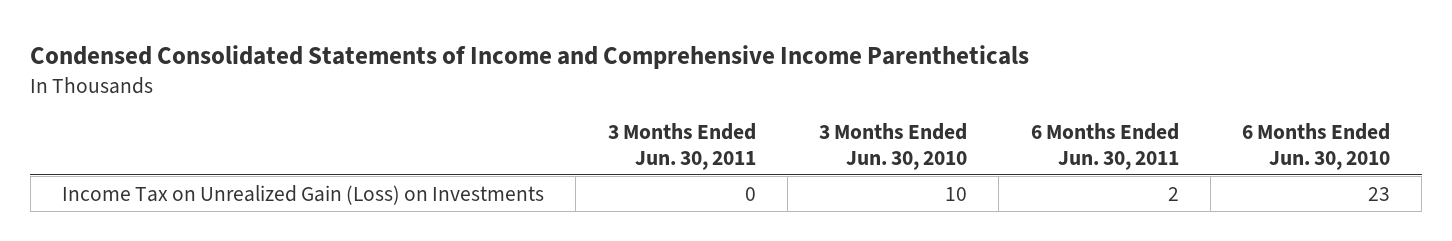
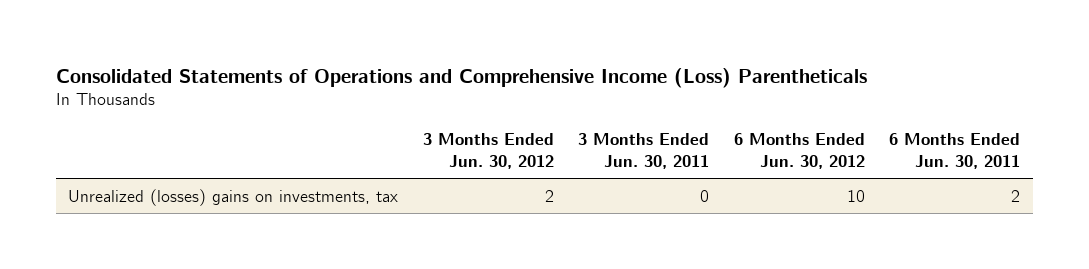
[30,44,1030,69] Condensed Consolidated Statements of Income and Comprehensive Income Parentheticals -> [56,67,868,88] Consolidated Statements of Operations and Comprehensive Income (Loss) Parentheticals
[819,123,968,170] 3 Months Ended Jun. 30, 2010 -> none
[1242,123,1391,170] 6 Months Ended Jun. 30, 2010 -> none
none -> [422,133,554,170] 3 Months Ended Jun. 30, 2012
none -> [733,133,865,170] 6 Months Ended Jun. 30, 2012
[62,184,545,205] Income Tax on Unrealized Gain (Loss) on Investments -> [68,188,399,206] Unrealized (losses) gains on investments, tax

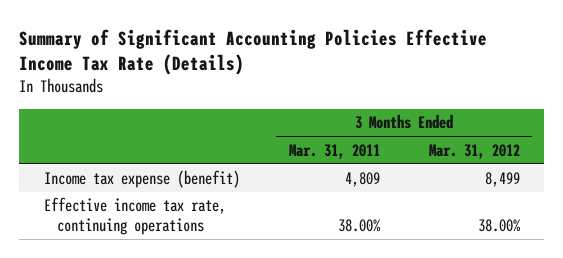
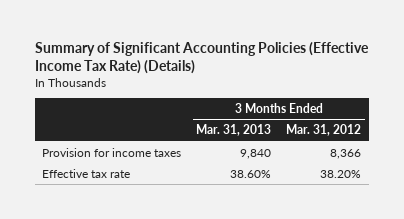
[19,28,488,76] Summary of Significant Accounting Policies Effective Income Tax Rate (Details) -> [34,41,369,75] Summary of Significant Accounting Policies (Effective Income Tax Rate) (Details)
[288,143,380,159] Mar. 31, 2011 -> none
none -> [196,124,272,137] Mar. 31, 2013
[43,170,240,189] Income tax expense (benefit) -> [42,147,182,157] Provision for income taxes
[484,172,520,188] 8,499 -> [330,148,362,159] 8,366
[43,197,226,235] Effective income tax rate, continuing operations -> [42,168,131,178] Effective tax rate
[477,218,520,232] 38.00% -> [320,169,362,178] 38.20%

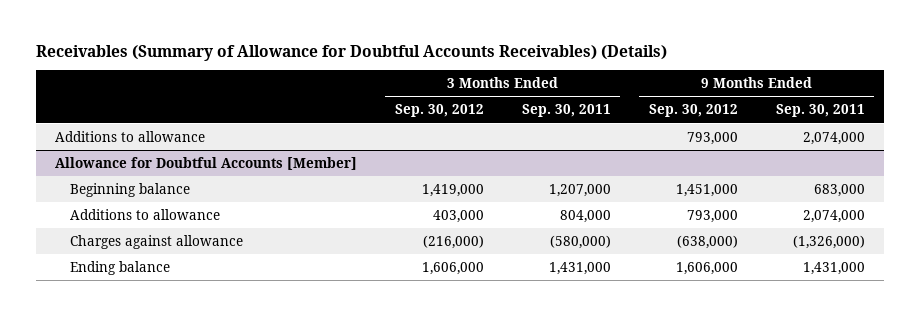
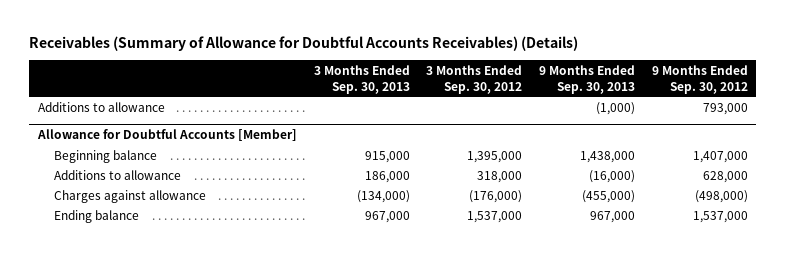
[521,104,611,118] Sep. 30, 2011 -> none
[775,104,865,118] Sep. 30, 2011 -> none
none -> [313,65,410,94] 3 Months Ended Sep. 30, 2013
none -> [539,65,636,94] 9 Months Ended Sep. 30, 2013
[421,183,484,197] 1,419,000 -> [467,150,523,163] 1,395,000
[675,183,738,197] 1,451,000 -> [692,150,748,163] 1,407,000
[432,209,484,223] 403,000 -> [477,170,523,183] 318,000
[686,209,738,223] 793,000 -> [702,170,748,183] 628,000
[422,234,484,249] (216,000) -> [469,189,523,203] (176,000)
[676,234,738,249] (638,000) -> [694,189,748,203] (498,000)
[421,261,484,275] 1,606,000 -> [467,210,523,223] 1,537,000
[675,261,738,275] 1,606,000 -> [692,210,748,223] 1,537,000

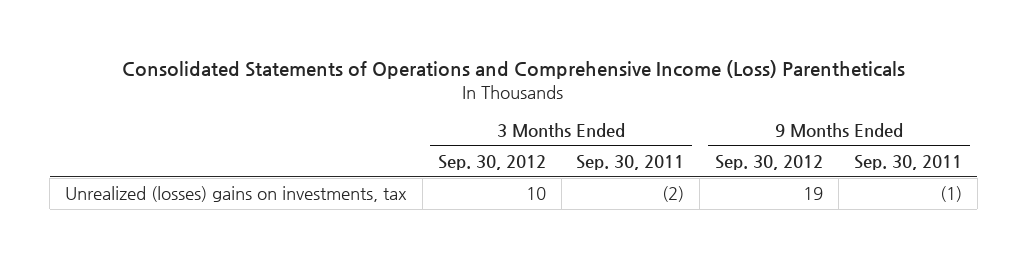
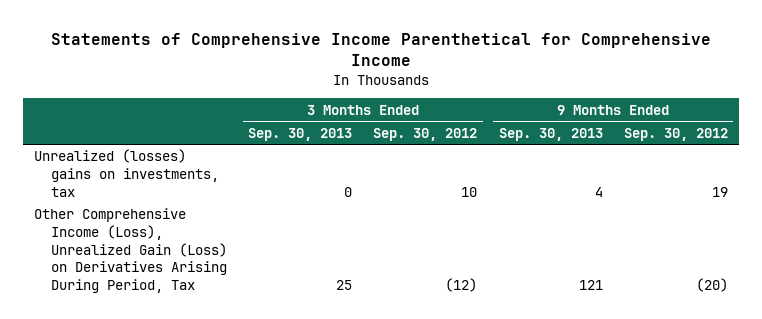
[122,60,906,80] Consolidated Statements of Operations and Comprehensive Income (Loss) Parentheticals -> [51,32,712,67] Statements of Comprehensive Income Parenthetical for Comprehensive Income
[576,154,685,170] Sep. 30, 2011 -> none
[854,154,963,170] Sep. 30, 2011 -> none
none -> [248,127,353,141] Sep. 30, 2013
none -> [498,127,603,141] Sep. 30, 2013
none -> [34,208,227,294] Other Comprehensive Income (Loss), Unrealized Gain (Loss) on Derivatives Arising During Period, Tax

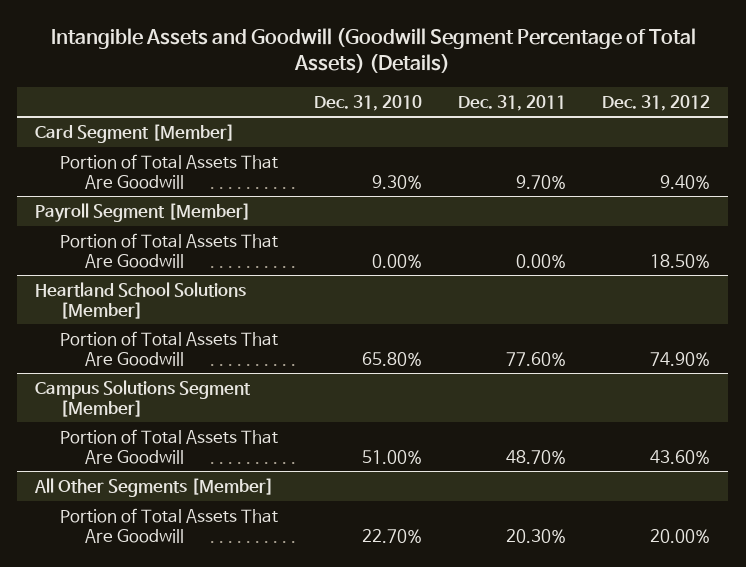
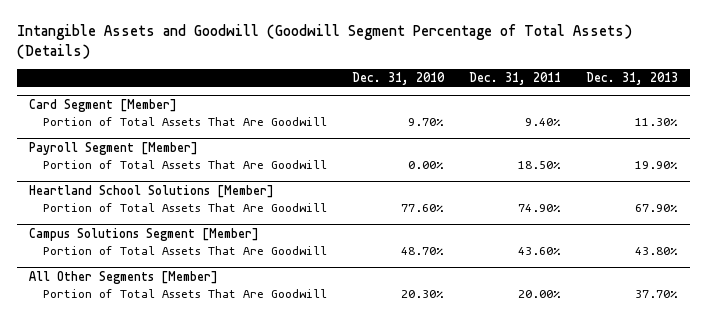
[602,94,711,111] Dec. 31, 2012 -> none
none -> [585,72,678,86] Dec. 31, 2013
[372,174,423,189] 9.30% -> [408,118,445,127] 9.70%
[516,174,567,189] 9.70% -> [524,118,561,127] 9.40%
[516,253,567,268] 0.00% -> [517,161,561,170] 18.50%
[362,351,423,366] 65.80% -> [401,204,445,213] 77.60%
[506,351,567,366] 77.60% -> [517,204,561,213] 74.90%
[362,449,423,464] 51.00% -> [401,247,445,256] 48.70%
[506,449,567,464] 48.70% -> [517,247,561,256] 43.60%
[362,528,423,543] 22.70% -> [401,290,445,299] 20.30%
[506,528,567,543] 20.30% -> [517,290,561,299] 20.00%

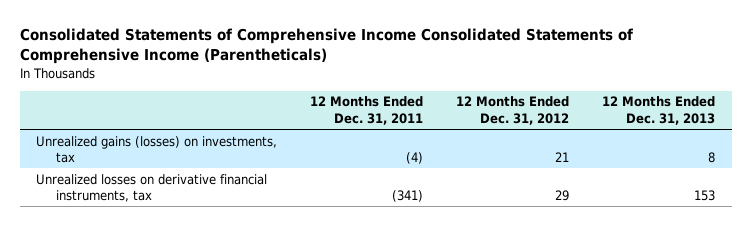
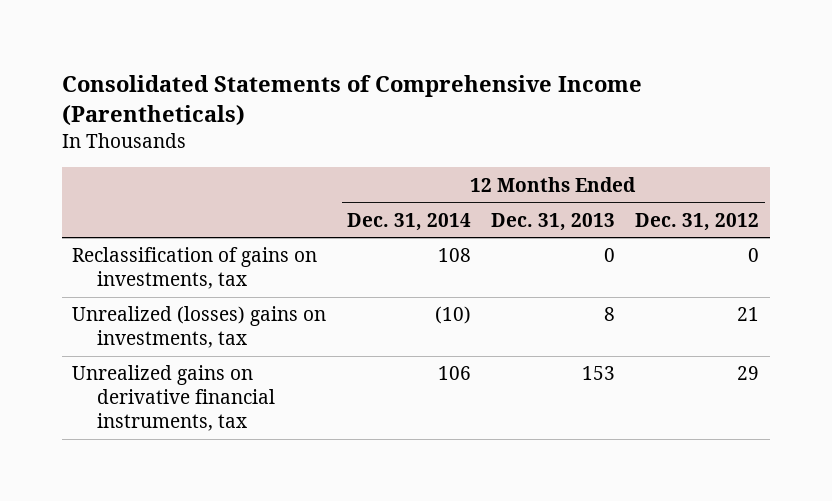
[19,28,633,65] Consolidated Statements of Comprehensive Income Consolidated Statements of Comprehensive Income (Parentheticals) -> [62,75,643,126] Consolidated Statements of Comprehensive Income (Parentheticals)
[310,96,424,125] 12 Months Ended Dec. 31, 2011 -> none
none -> [346,212,471,231] Dec. 31, 2014
none -> [72,247,318,290] Reclassification of gains on investments, tax
[36,135,278,164] Unrealized gains (losses) on investments, tax -> [72,306,327,349] Unrealized (losses) gains on investments, tax
[36,173,268,203] Unrealized losses on derivative financial instruments, tax -> [72,365,275,432] Unrealized gains on derivative financial instruments, tax

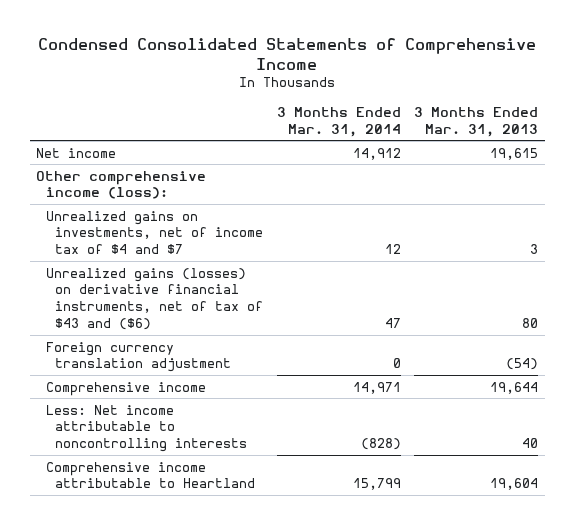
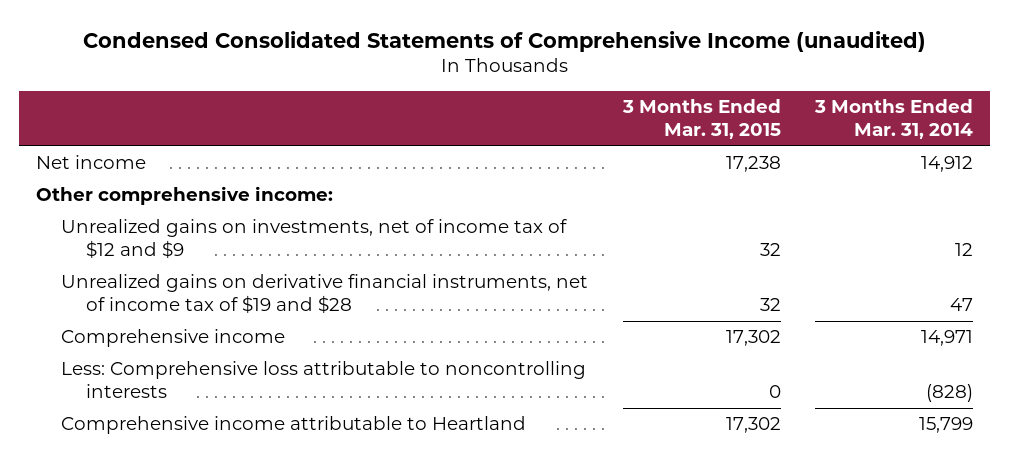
[38,37,537,70] Condensed Consolidated Statements of Comprehensive Income -> [82,30,926,52] Condensed Consolidated Statements of Comprehensive Income (unaudited)
[414,106,539,137] 3 Months Ended Mar. 31, 2013 -> none
none -> [621,99,781,140] 3 Months Ended Mar. 31, 2015
[45,341,232,373] Foreign currency translation adjustment -> none
[36,170,207,200] Other comprehensive income (loss): -> [36,186,334,206] Other comprehensive income:
[45,210,264,255] Unrealized gains on investments, net of income tax of $4 and $7 -> [61,219,568,259] Unrealized gains on investments, net of income tax of $12 and $9
[45,267,264,330] Unrealized gains (losses) on derivative financial instruments, net of tax of $43 and ($6) -> [61,274,589,314] Unrealized gains on derivative financial instruments, net of income tax of $19 and $28
[45,404,248,453] Less: Net income attributable to noncontrolling interests -> [61,361,587,399] Less: Comprehensive loss attributable to noncontrolling interests

